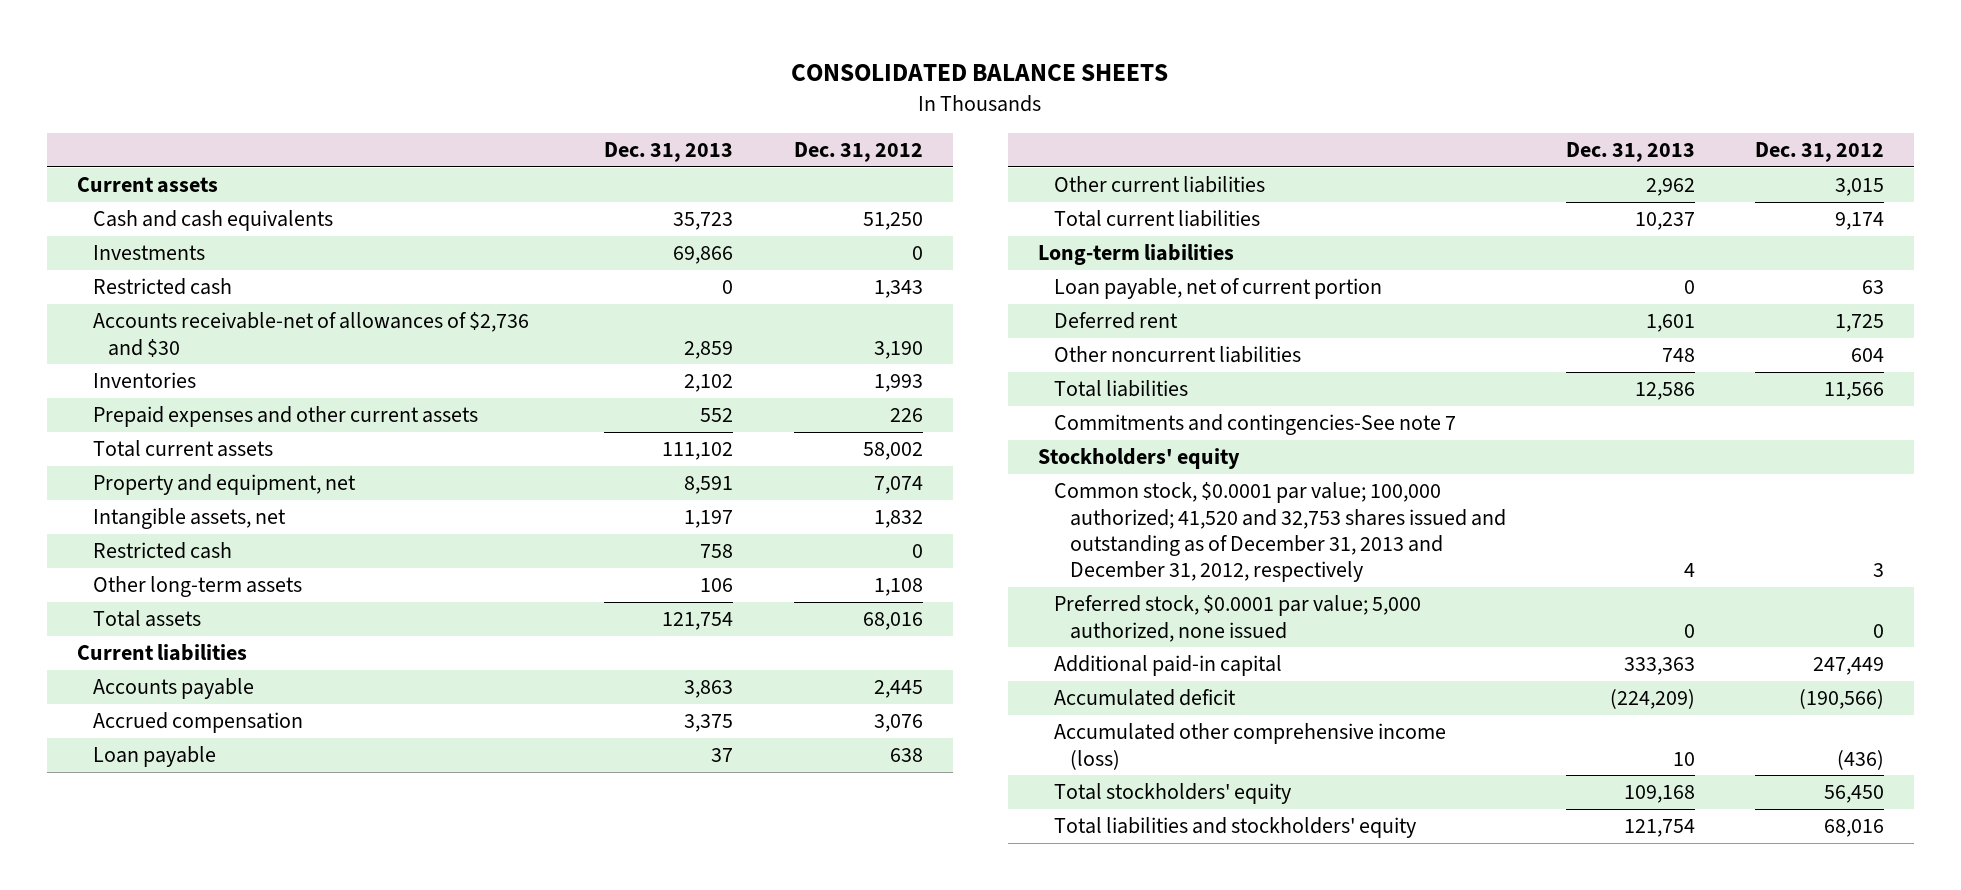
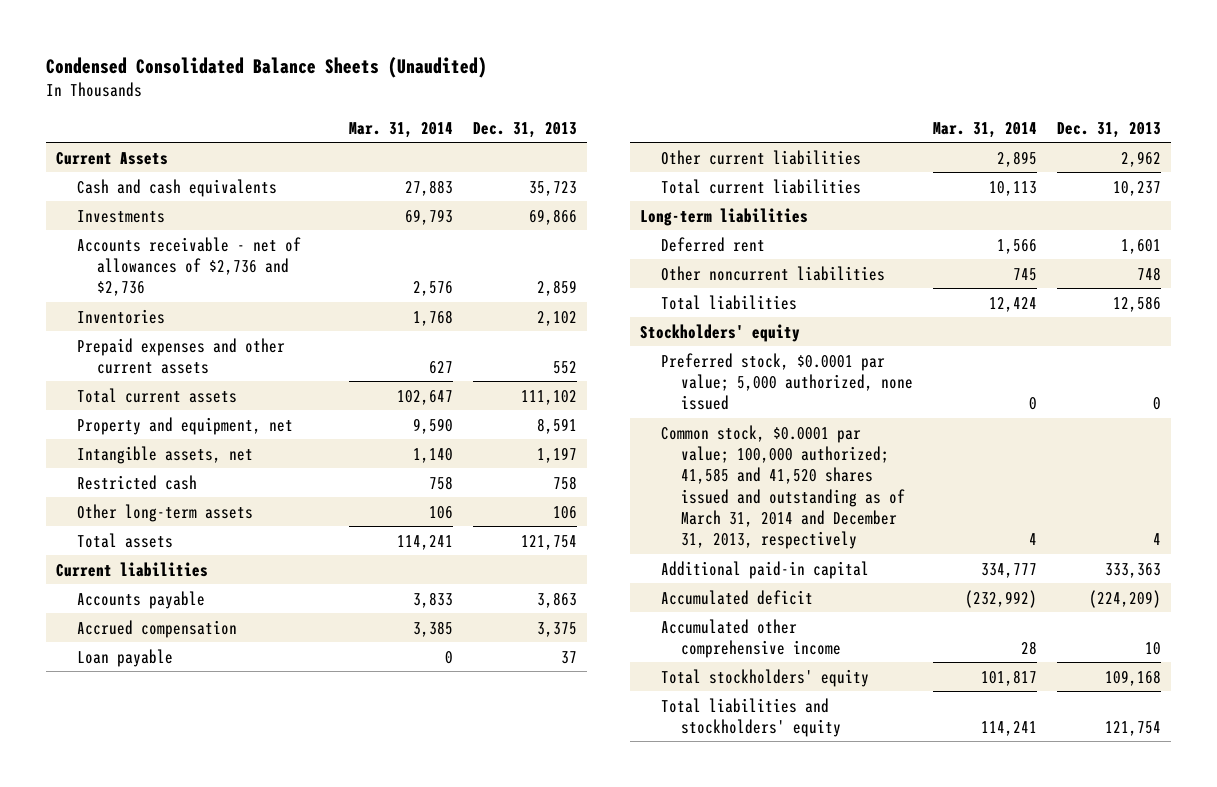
[791,64,1169,82] CONSOLIDATED BALANCE SHEETS -> [46,56,488,78] Condensed Consolidated Balance Sheets (Unaudited)
[793,142,923,163] Dec. 31, 2012 -> none
none -> [349,121,454,138] Mar. 31, 2014
[76,177,218,194] Current assets -> [56,151,169,165] Current Assets
[92,278,232,296] Restricted cash -> none
[92,312,529,357] Accounts receivable-net of allowances of $2,736 and $30 -> [76,236,301,297] Accounts receivable - net of allowances of $2,736 and $2,736
[1053,278,1382,300] Loan payable, net of current portion -> none
[1053,414,1456,436] Commitments and contingencies-See note 7 -> none
[1053,482,1506,583] Common stock, $0.0001 par value; 100,000 authorized; 41,520 and 32,753 shares issued and outstanding as of December 31, 2013 and December 31, 2012, respectively -> none
none -> [660,424,906,550] Common stock, $0.0001 par value; 100,000 authorized; 41,585 and 41,520 shares issued and outstanding as of March 31, 2014 and December 31, 2013, respectively
[1053,723,1446,770] Accumulated other comprehensive income (loss) -> [660,618,842,658] Accumulated other comprehensive income

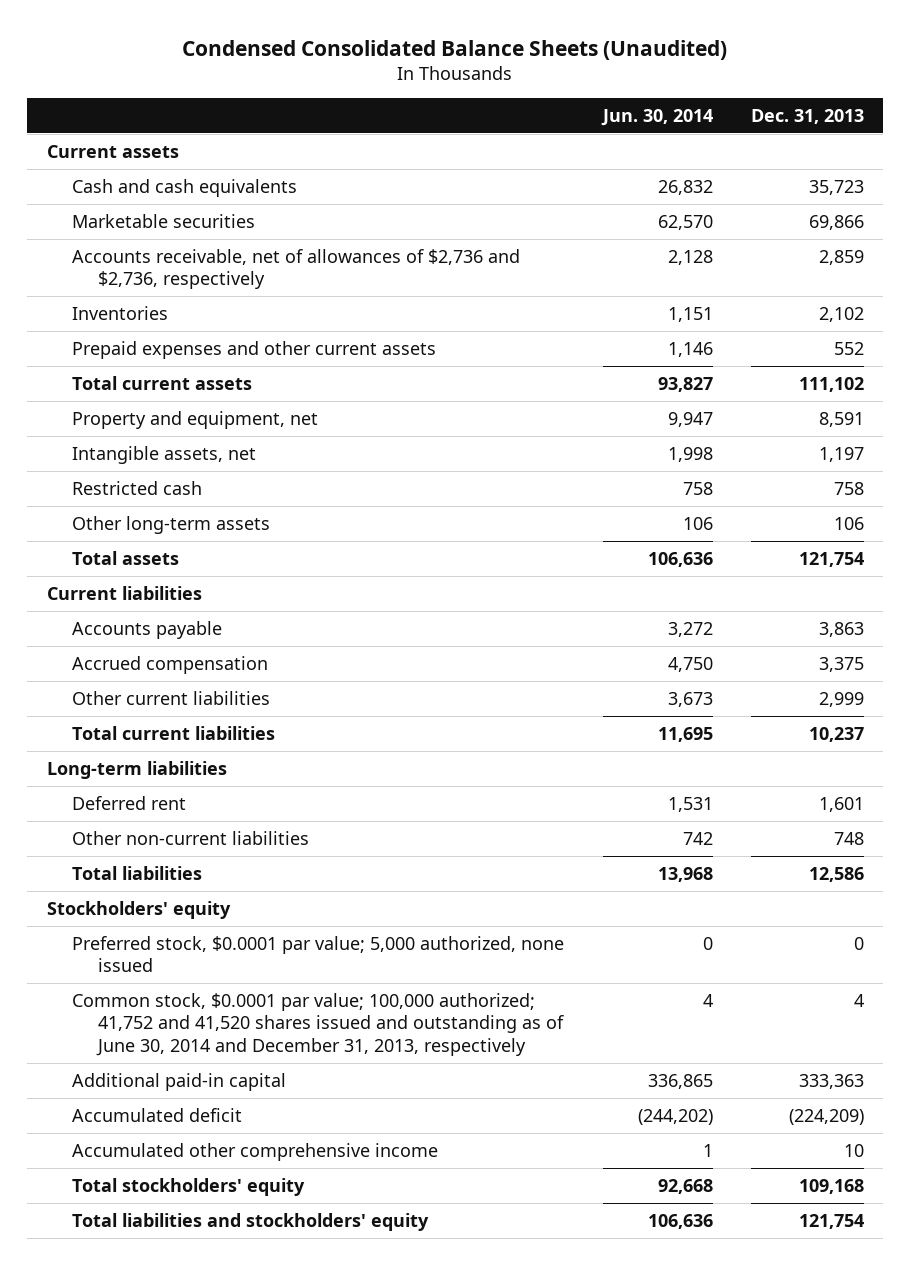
[349,121,454,138] Mar. 31, 2014 -> none
none -> [600,109,713,127] Jun. 30, 2014
[56,151,169,165] Current Assets -> [46,144,179,158] Current assets
[76,209,165,223] Investments -> [72,213,256,228] Marketable securities
[76,236,301,297] Accounts receivable - net of allowances of $2,736 and $2,736 -> [72,248,521,290] Accounts receivable, net of allowances of $2,736 and $2,736, respectively
[76,648,173,667] Loan payable -> none
[1121,150,1162,167] 2,962 -> [819,691,865,707] 2,999
[660,265,885,281] Other noncurrent liabilities -> [72,830,310,845] Other non-current liabilities
[660,424,906,550] Common stock, $0.0001 par value; 100,000 authorized; 41,585 and 41,520 shares issued and outstanding as of March 31, 2014 and December 31, 2013, respectively -> [72,992,564,1056] Common stock, $0.0001 par value; 100,000 authorized; 41,752 and 41,520 shares issued and outstanding as of June 30, 2014 and December 31, 2013, respectively

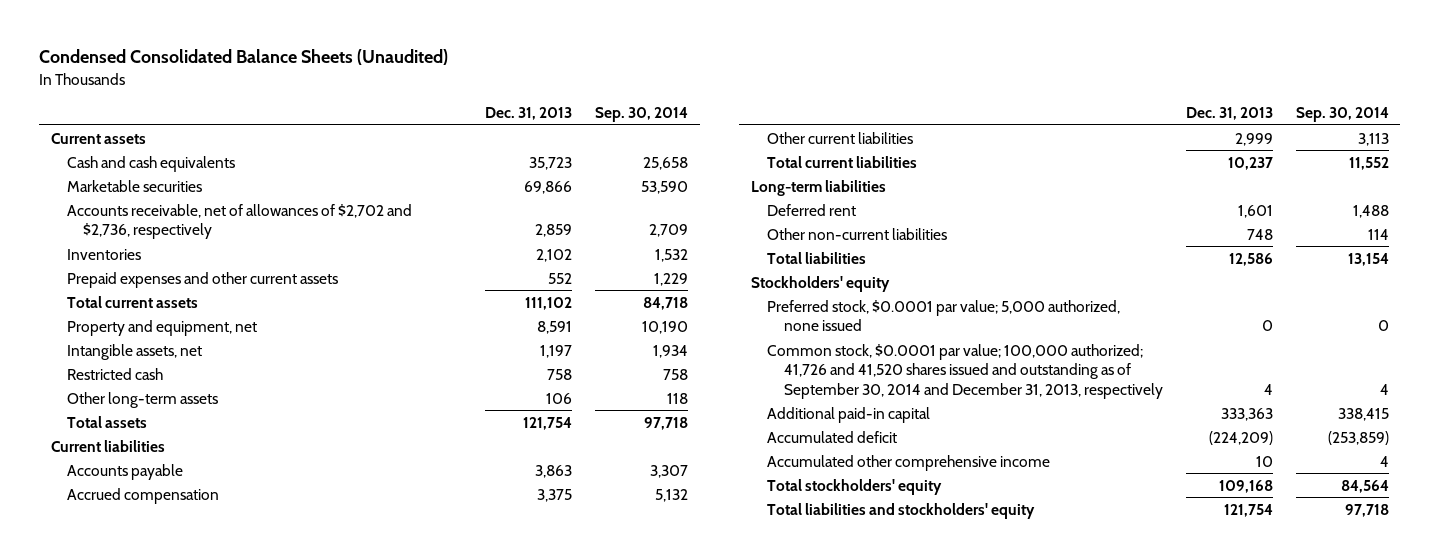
[600,109,713,127] Jun. 30, 2014 -> none
none -> [595,106,689,122] Sep. 30, 2014
[72,248,521,290] Accounts receivable, net of allowances of $2,736 and $2,736, respectively -> [66,203,412,240] Accounts receivable, net of allowances of $2,702 and $2,736, respectively
[72,992,564,1056] Common stock, $0.0001 par value; 100,000 authorized; 41,752 and 41,520 shares issued and outstanding as of June 30, 2014 and December 31, 2013, respectively -> [767,343,1163,399] Common stock, $0.0001 par value; 100,000 authorized; 41,726 and 41,520 shares issued and outstanding as of September 30, 2014 and December 31, 2013, respectively

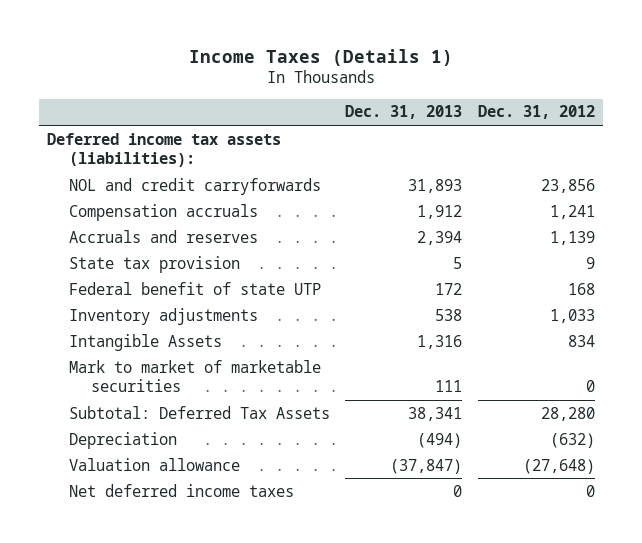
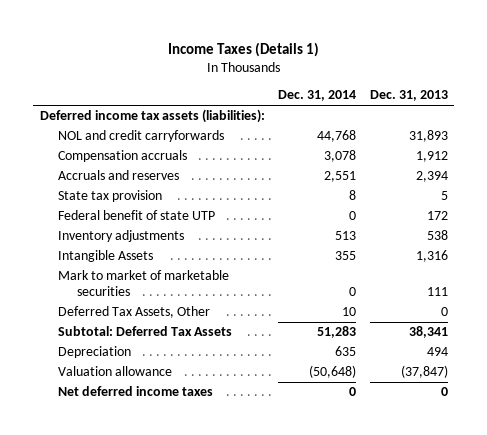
[477,105,595,120] Dec. 31, 2012 -> none
none -> [278,90,357,102] Dec. 31, 2014
none -> [58,306,211,319] Deferred Tax Assets, Other
[417,432,463,448] (494) -> [426,347,448,357] 494

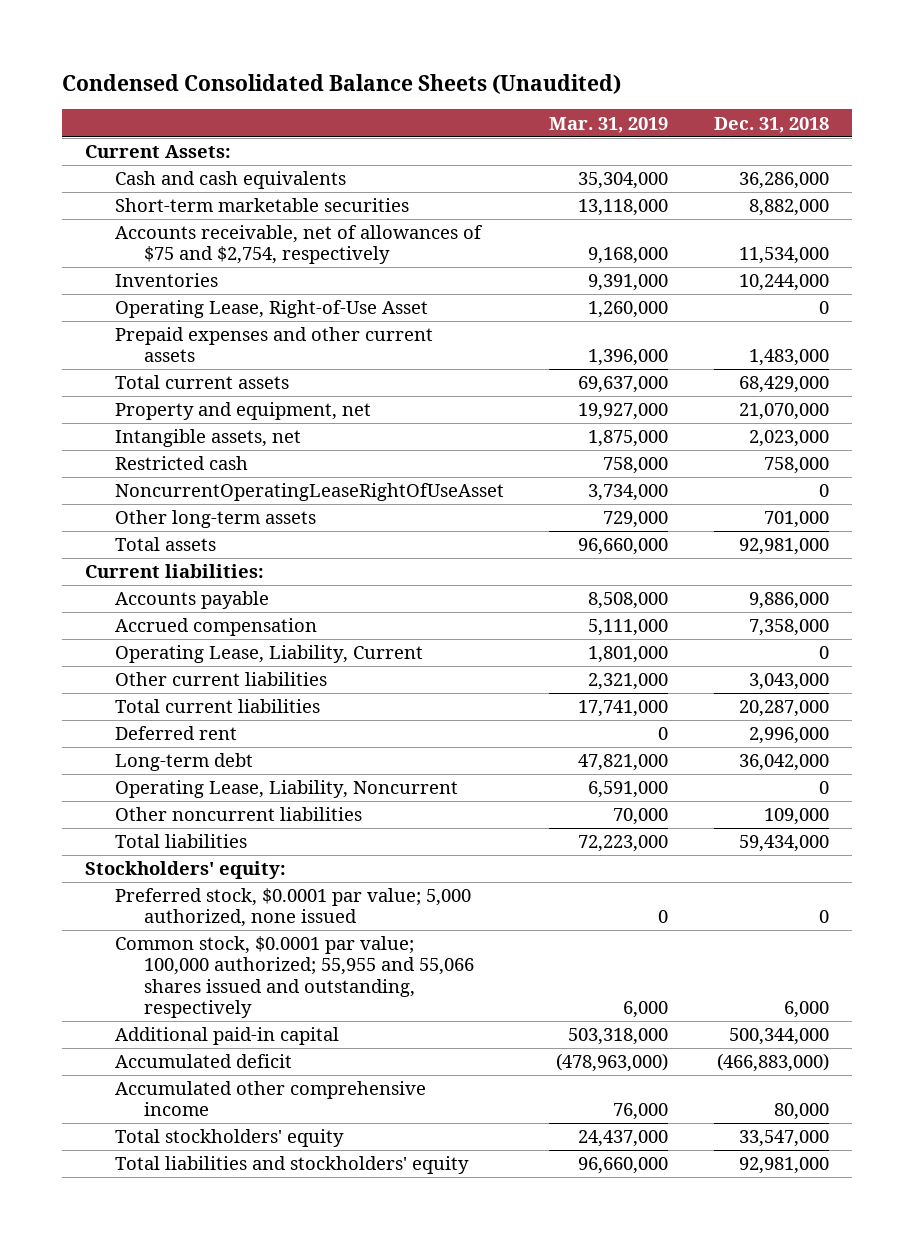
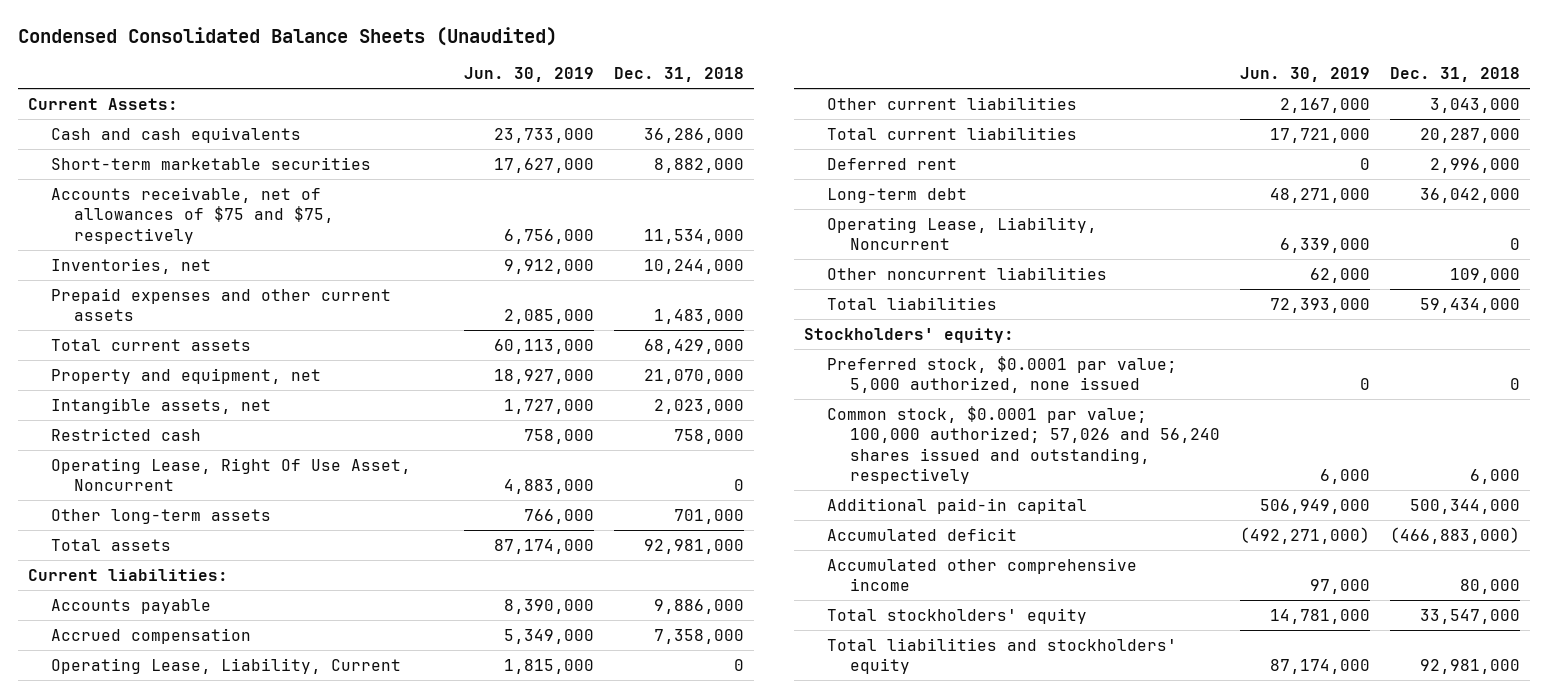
[549,116,669,133] Mar. 31, 2019 -> none
none -> [464,67,595,83] Jun. 30, 2019
[114,300,428,319] Operating Lease, Right-of-Use Asset -> none
[114,225,483,265] Accounts receivable, net of allowances of $75 and $2,754, respectively -> [50,186,335,244] Accounts receivable, net of allowances of $75 and $75, respectively
[114,273,218,288] Inventories -> [50,257,211,274] Inventories, net
[114,483,504,502] NoncurrentOperatingLeaseRightOfUseAsset -> [50,457,411,492] Operating Lease, Right Of Use Asset, Noncurrent
[114,936,475,1019] Common stock, $0.0001 par value; 100,000 authorized; 55,955 and 55,066 shares issued and outstanding, respectively -> [827,405,1221,485] Common stock, $0.0001 par value; 100,000 authorized; 57,026 and 56,240 shares issued and outstanding, respectively

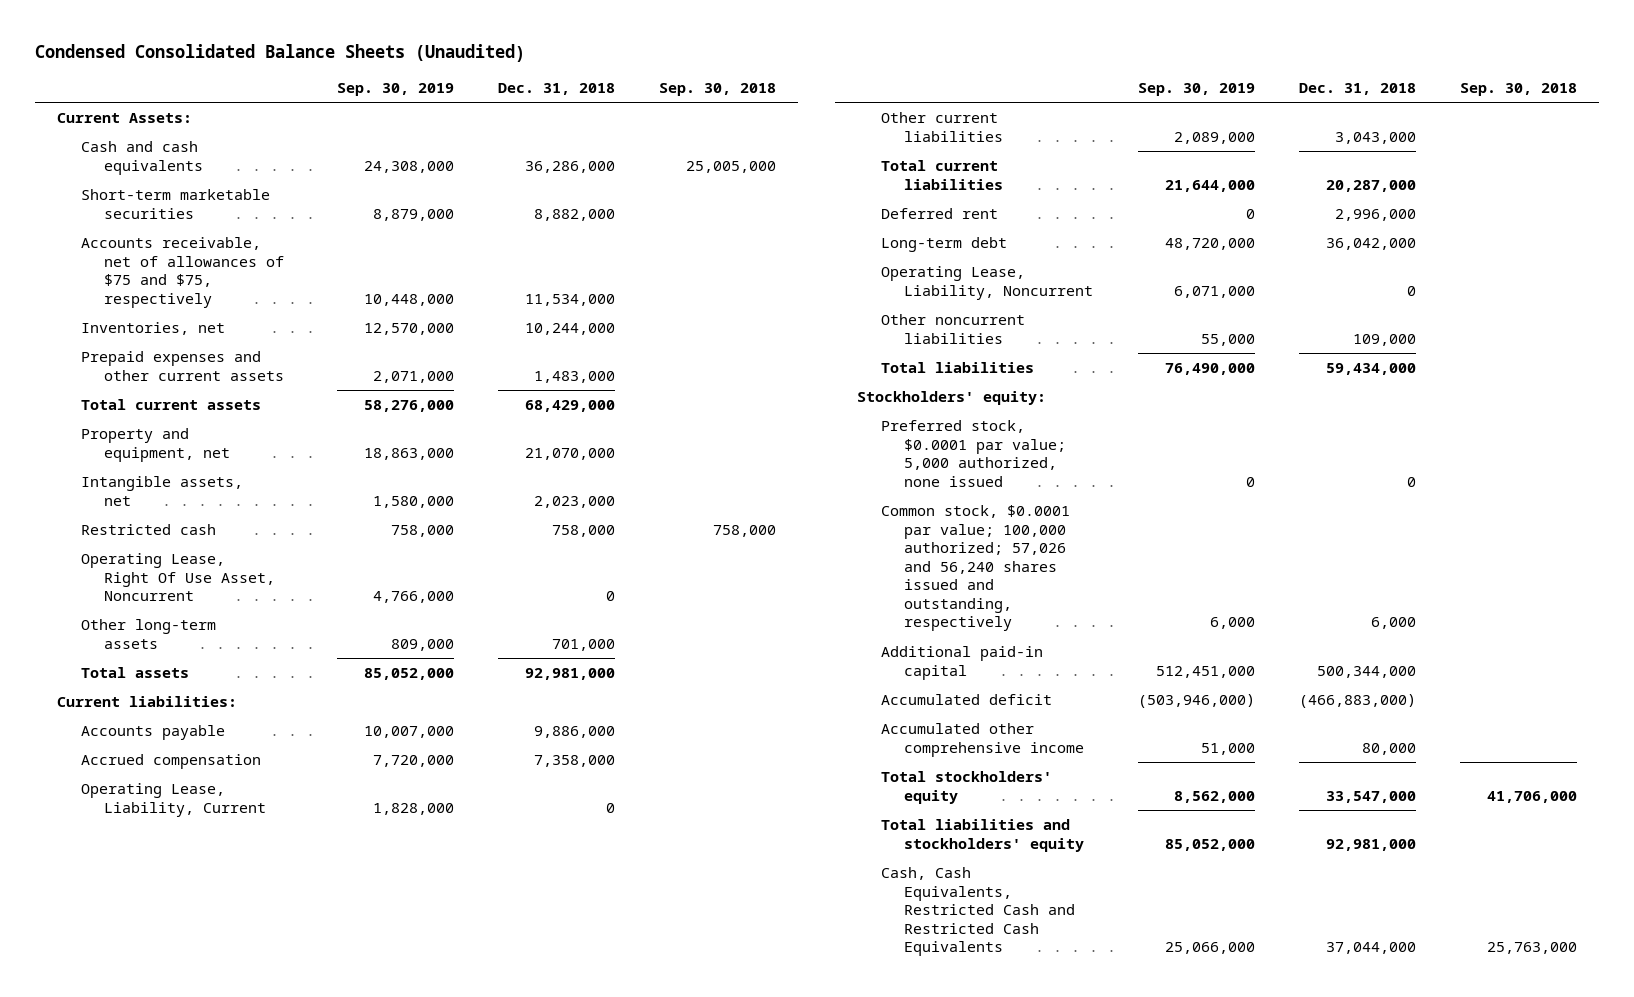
[464,67,595,83] Jun. 30, 2019 -> none
none -> [337,82,455,96] Sep. 30, 2019
none -> [659,82,777,96] Sep. 30, 2018
none -> [880,866,1076,957] Cash, Cash Equivalents, Restricted Cash and Restricted Cash Equivalents

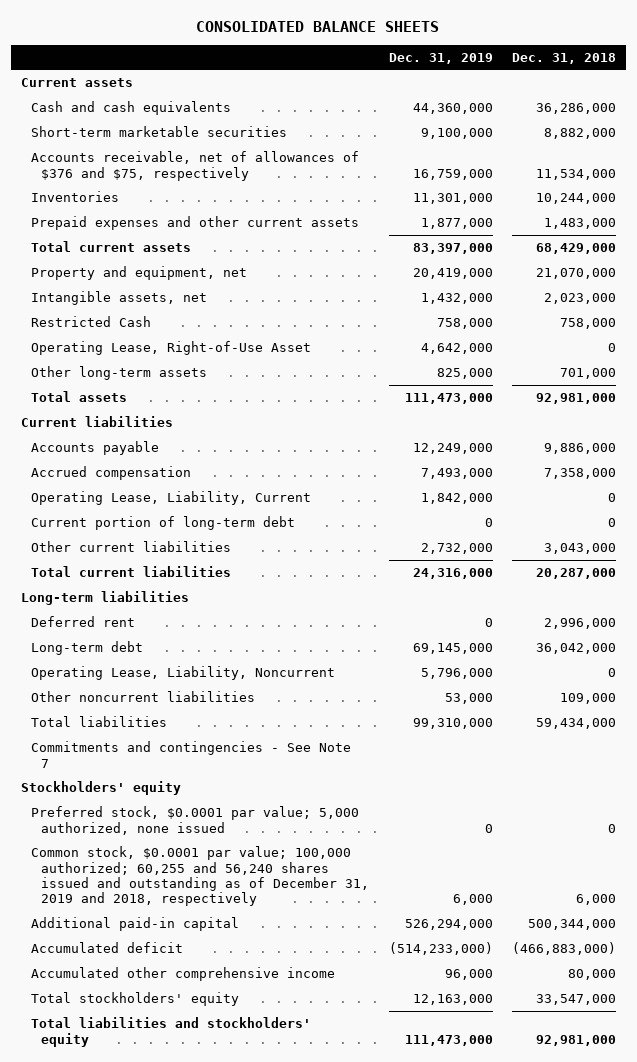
[34,43,525,62] Condensed Consolidated Balance Sheets (Unaudited) -> [196,20,440,32] CONSOLIDATED BALANCE SHEETS
[337,82,455,96] Sep. 30, 2019 -> none
[659,82,777,96] Sep. 30, 2018 -> none
none -> [388,52,493,64] Dec. 31, 2019
[56,112,192,123] Current Assets: -> [20,78,133,88] Current assets
[80,236,285,308] Accounts receivable, net of allowances of $75 and $75, respectively -> [31,151,360,181] Accounts receivable, net of allowances of $376 and $75, respectively
[80,321,225,335] Inventories, net -> [31,191,120,203] Inventories
[80,523,216,535] Restricted cash -> [31,316,152,328] Restricted Cash
[80,552,276,602] Operating Lease, Right Of Use Asset, Noncurrent -> [31,341,312,356] Operating Lease, Right-of-Use Asset
[56,695,237,707] Current liabilities: -> [20,416,173,428] Current liabilities
none -> [31,516,296,531] Current portion of long-term debt
none -> [20,591,189,606] Long-term liabilities
none -> [31,741,352,768] Commitments and contingencies - See Note 7
[857,390,1047,405] Stockholders' equity: -> [20,781,181,796] Stockholders' equity
[880,504,1070,632] Common stock, $0.0001 par value; 100,000 authorized; 57,026 and 56,240 shares issued and outstanding, respectively -> [31,846,370,907] Common stock, $0.0001 par value; 100,000 authorized; 60,255 and 56,240 shares issued and outstanding as of December 31, 2019 and 2018, respectively
[880,866,1076,957] Cash, Cash Equivalents, Restricted Cash and Restricted Cash Equivalents -> none

